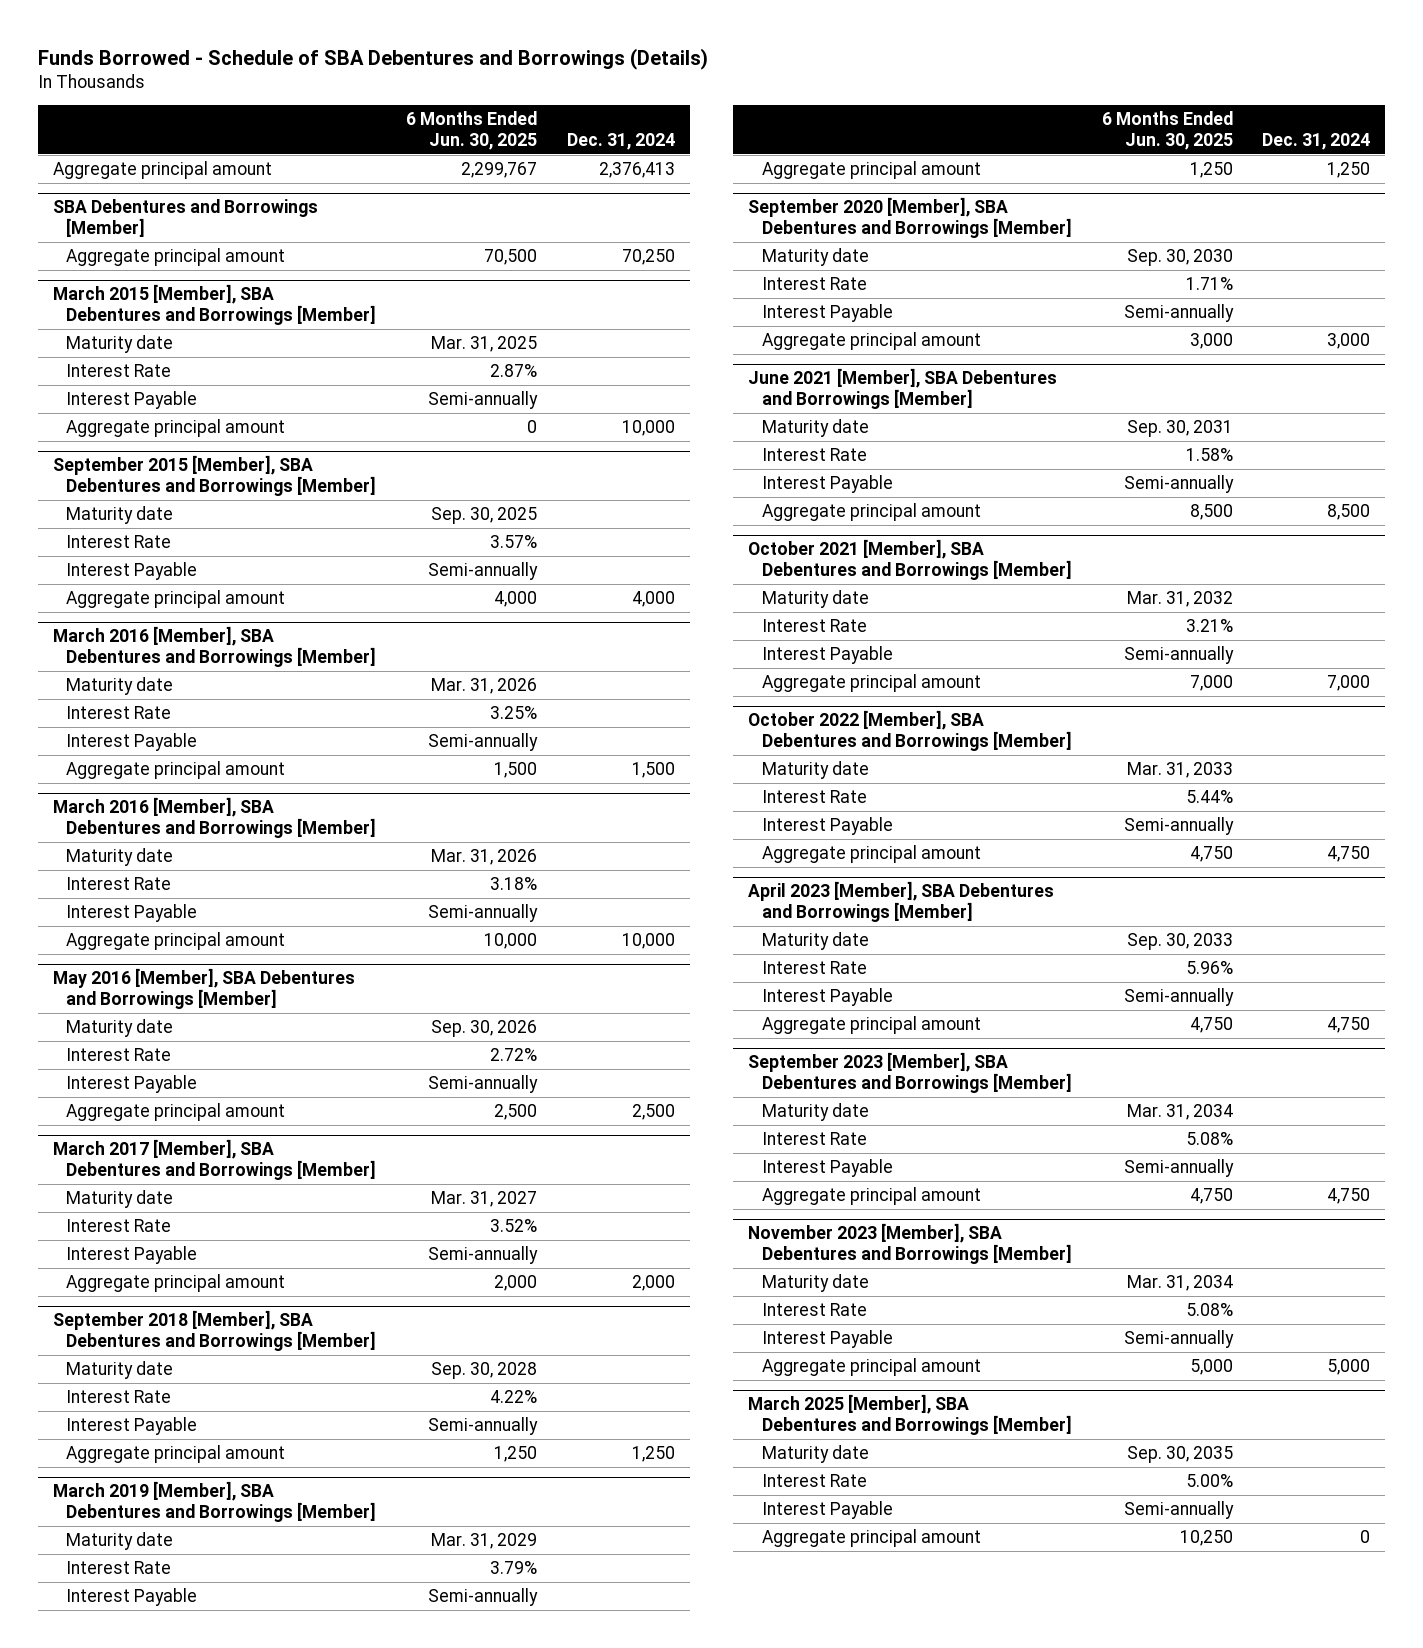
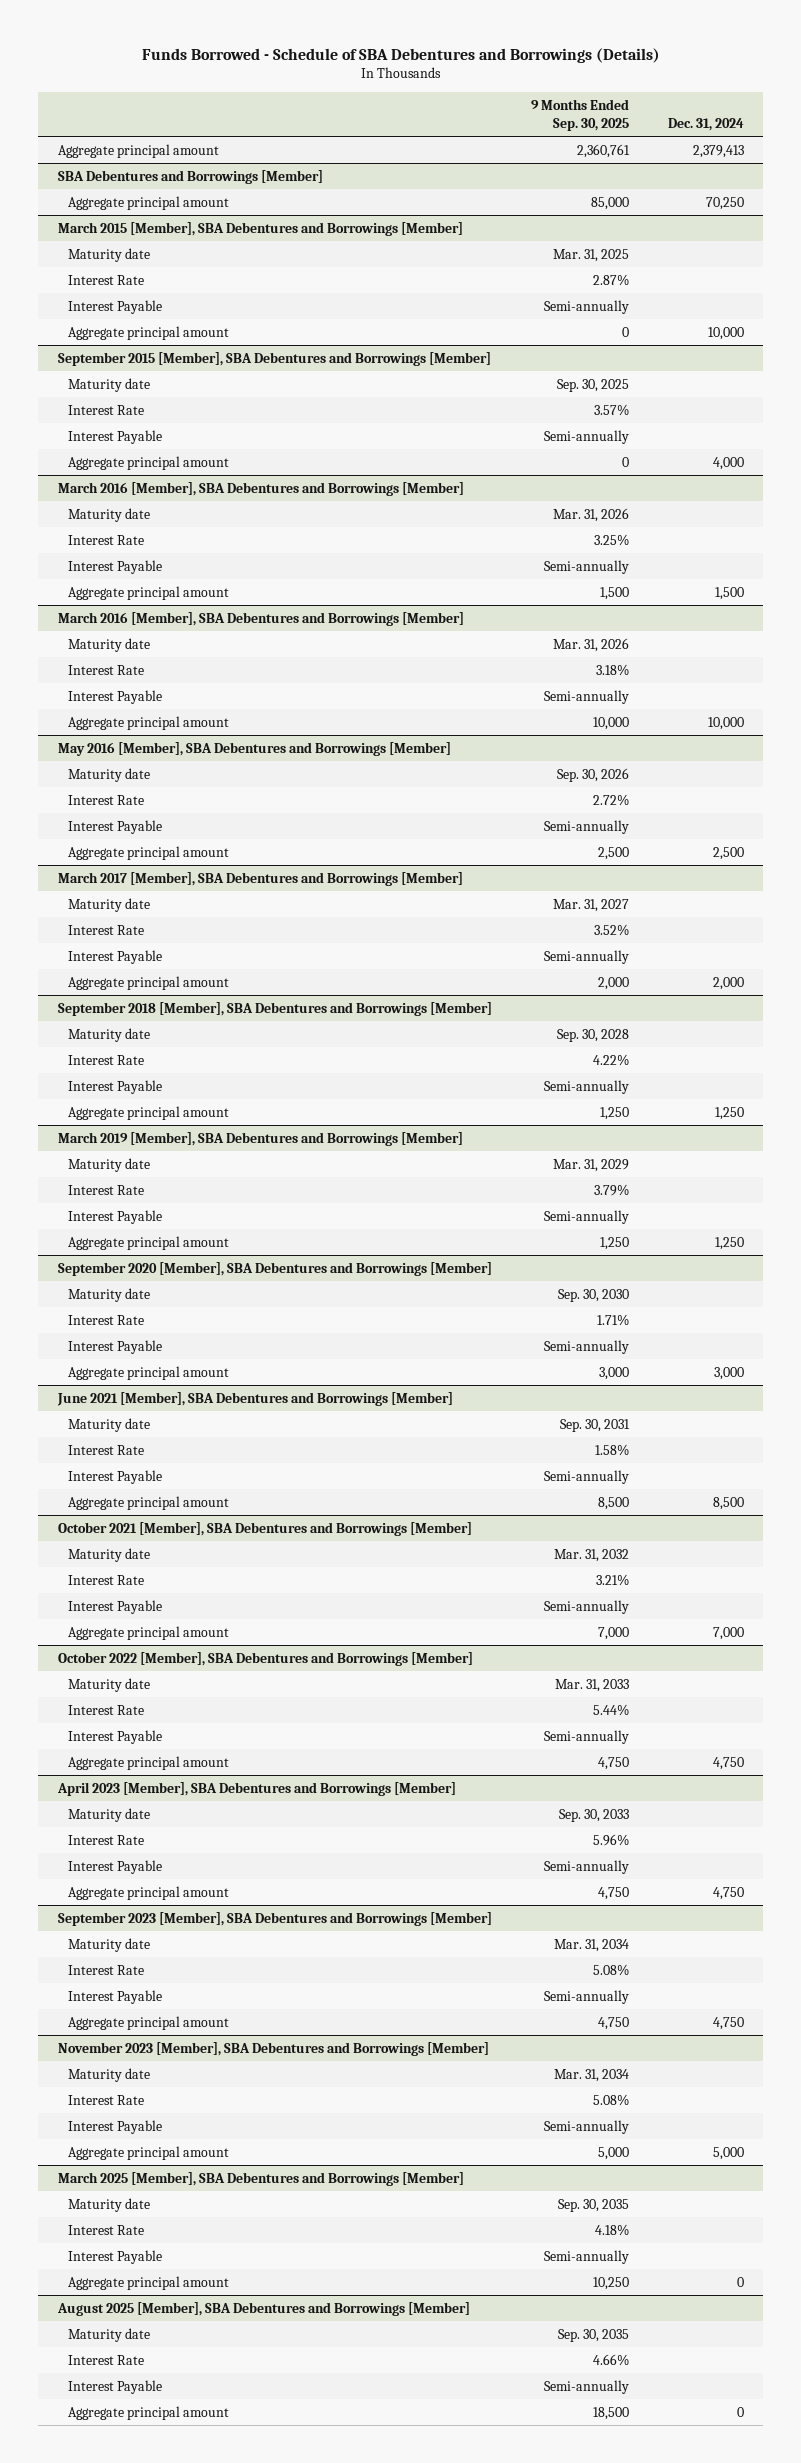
[406,111,538,150] 6 Months Ended Jun. 30, 2025 -> none
none -> [530,99,629,131] 9 Months Ended Sep. 30, 2025
[599,161,676,178] 2,376,413 -> [692,144,744,158] 2,379,413
none -> [56,2301,470,2316] August 2025 [Member], SBA Debentures and Borrowings [Member]
none -> [67,2327,150,2342] Maturity date
none -> [67,2354,144,2365] Interest Rate
none -> [67,2379,162,2394] Interest Payable
none -> [67,2405,229,2420] Aggregate principal amount

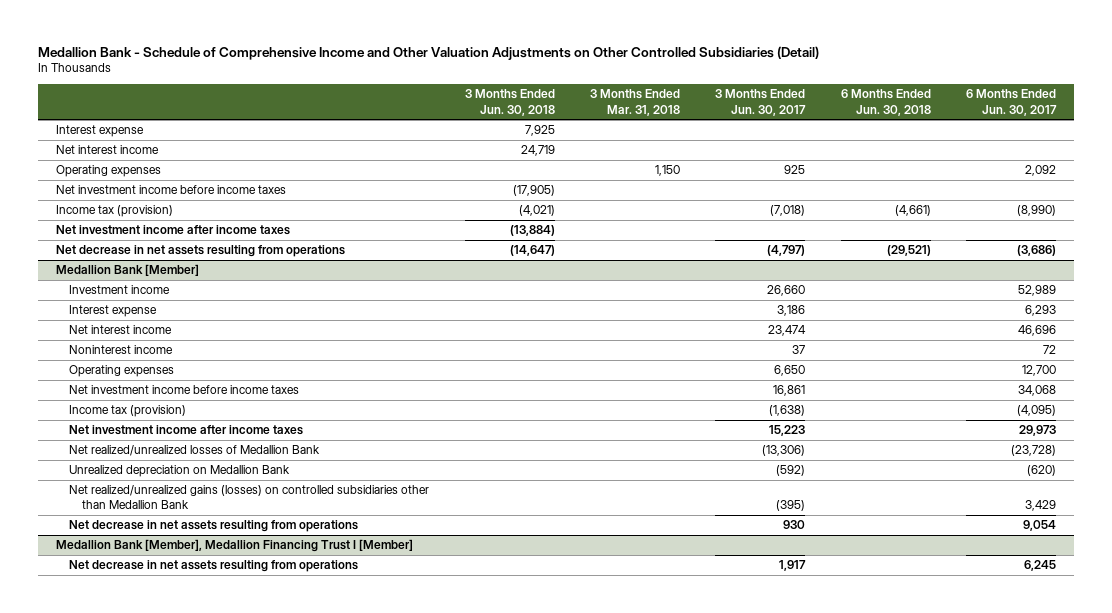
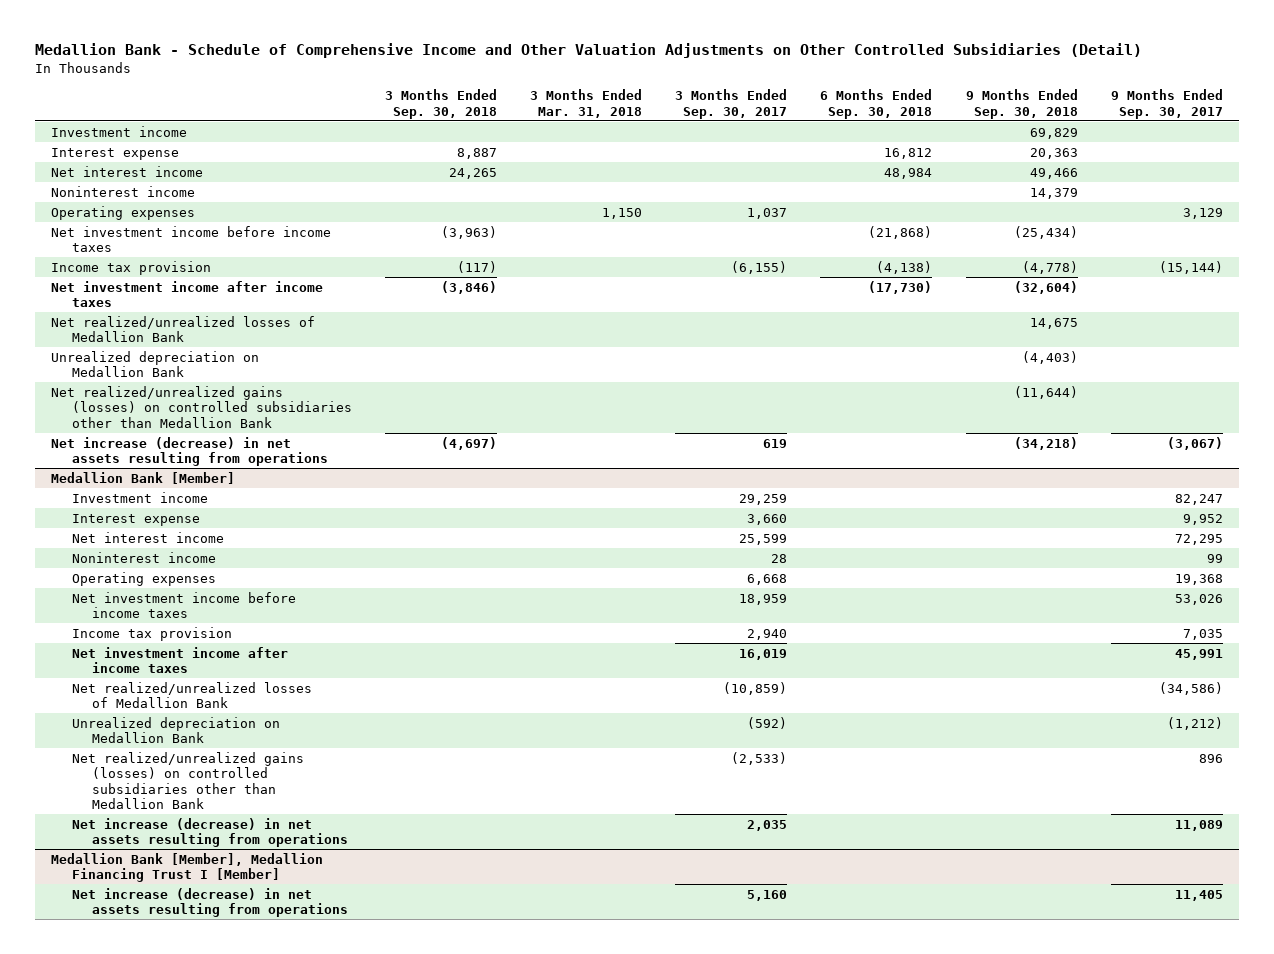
[464,89,555,116] 3 Months Ended Jun. 30, 2018 -> none
[715,89,807,116] 3 Months Ended Jun. 30, 2017 -> none
[840,89,931,116] 6 Months Ended Jun. 30, 2018 -> none
[966,89,1058,116] 6 Months Ended Jun. 30, 2017 -> none
none -> [384,89,497,119] 3 Months Ended Sep. 30, 2018
none -> [675,89,788,119] 3 Months Ended Sep. 30, 2017
none -> [820,89,933,119] 6 Months Ended Sep. 30, 2018
none -> [965,89,1078,119] 9 Months Ended Sep. 30, 2018
none -> [1110,89,1223,119] 9 Months Ended Sep. 30, 2017
none -> [51,125,188,137] Investment income
none -> [51,185,196,197] Noninterest income
[55,205,173,218] Income tax (provision) -> [51,260,212,275] Income tax provision
none -> [51,315,316,343] Net realized/unrealized losses of Medallion Bank
none -> [51,350,260,378] Unrealized depreciation on Medallion Bank
none -> [51,385,352,428] Net realized/unrealized gains (losses) on controlled subsidiaries other than Medallion Bank
[55,245,345,258] Net decrease in net assets resulting from operations -> [51,436,328,467] Net increase (decrease) in net assets resulting from operations
[69,405,187,418] Income tax (provision) -> [71,626,232,641] Income tax provision
[69,520,359,533] Net decrease in net assets resulting from operations -> [71,817,349,848] Net increase (decrease) in net assets resulting from operations
[69,560,359,573] Net decrease in net assets resulting from operations -> [71,887,349,918] Net increase (decrease) in net assets resulting from operations

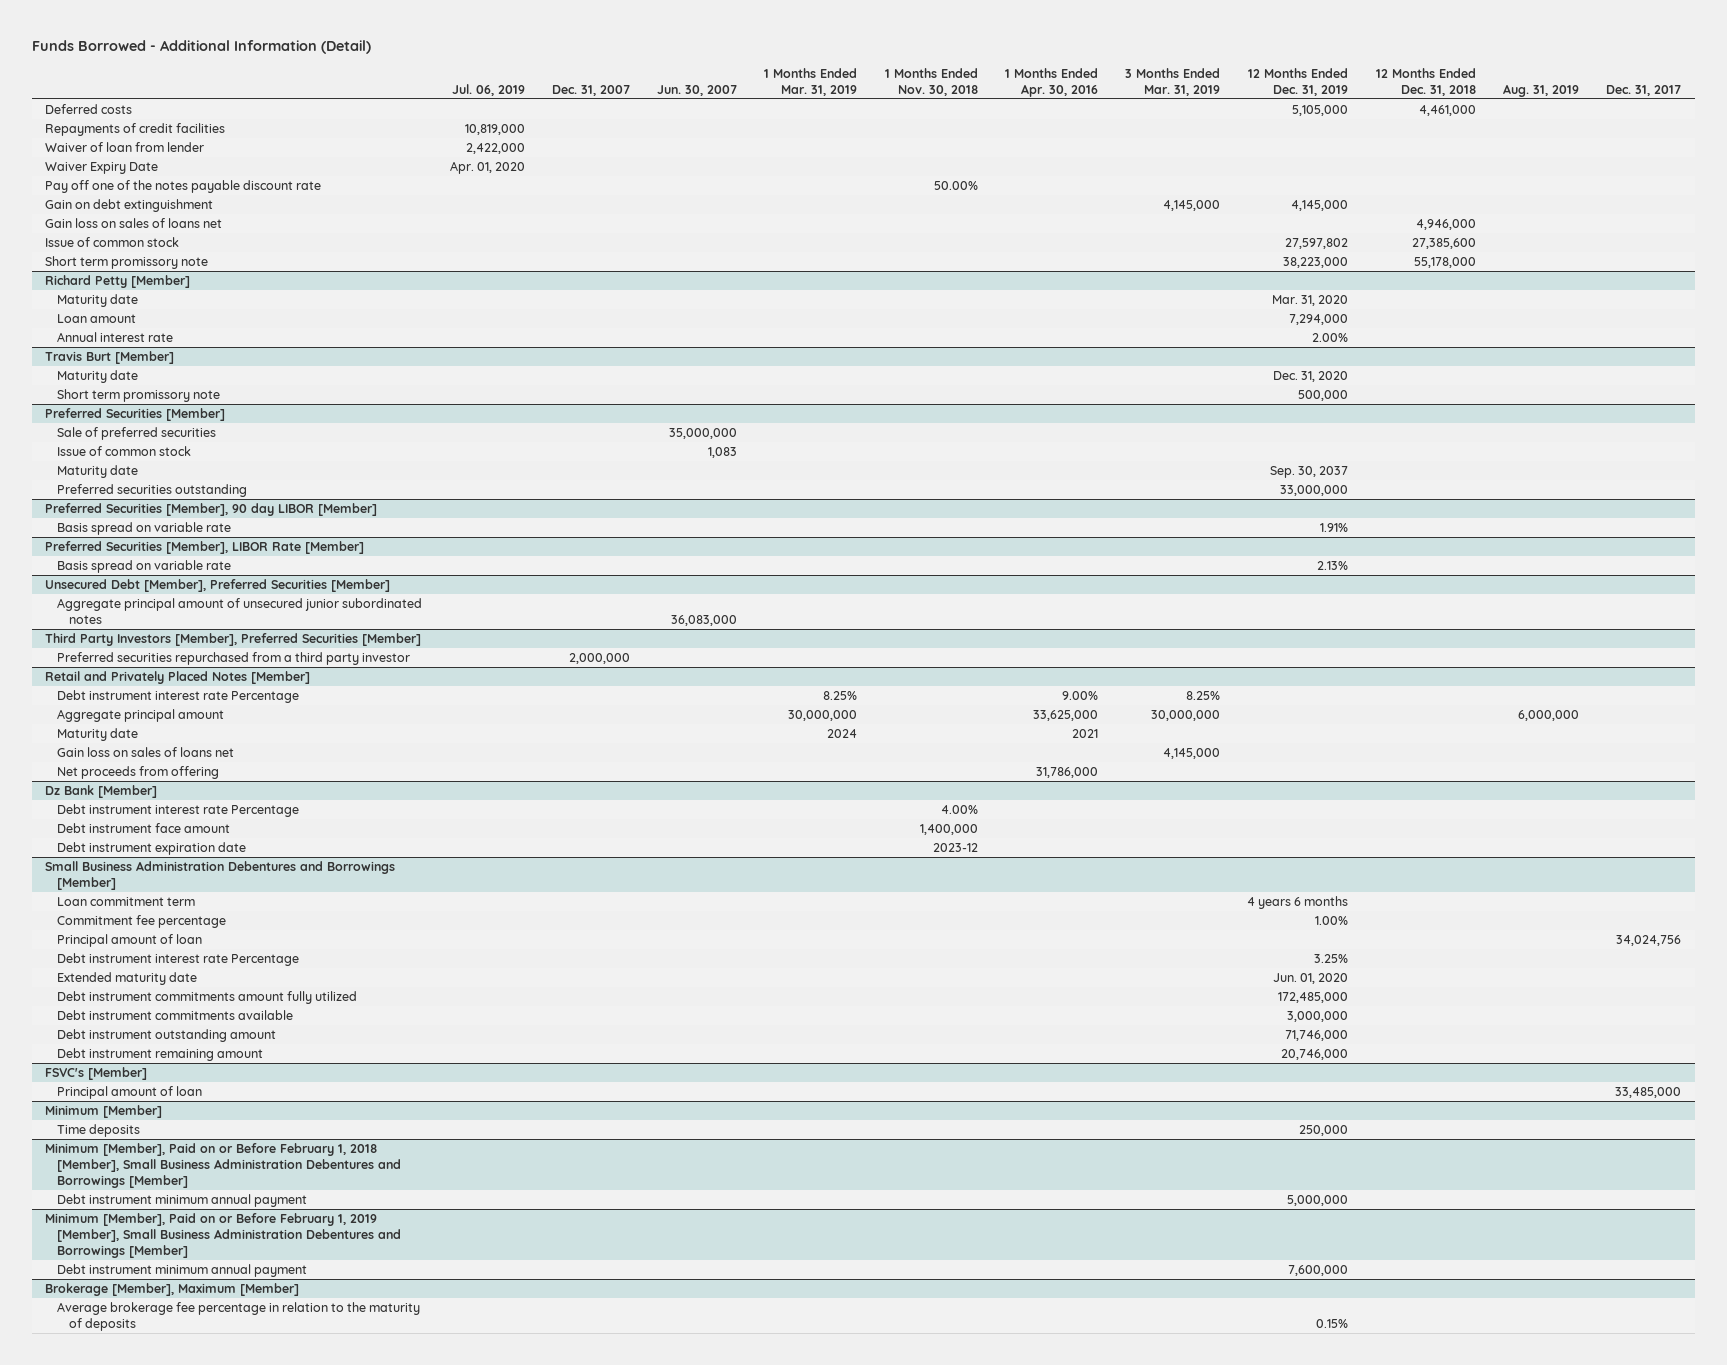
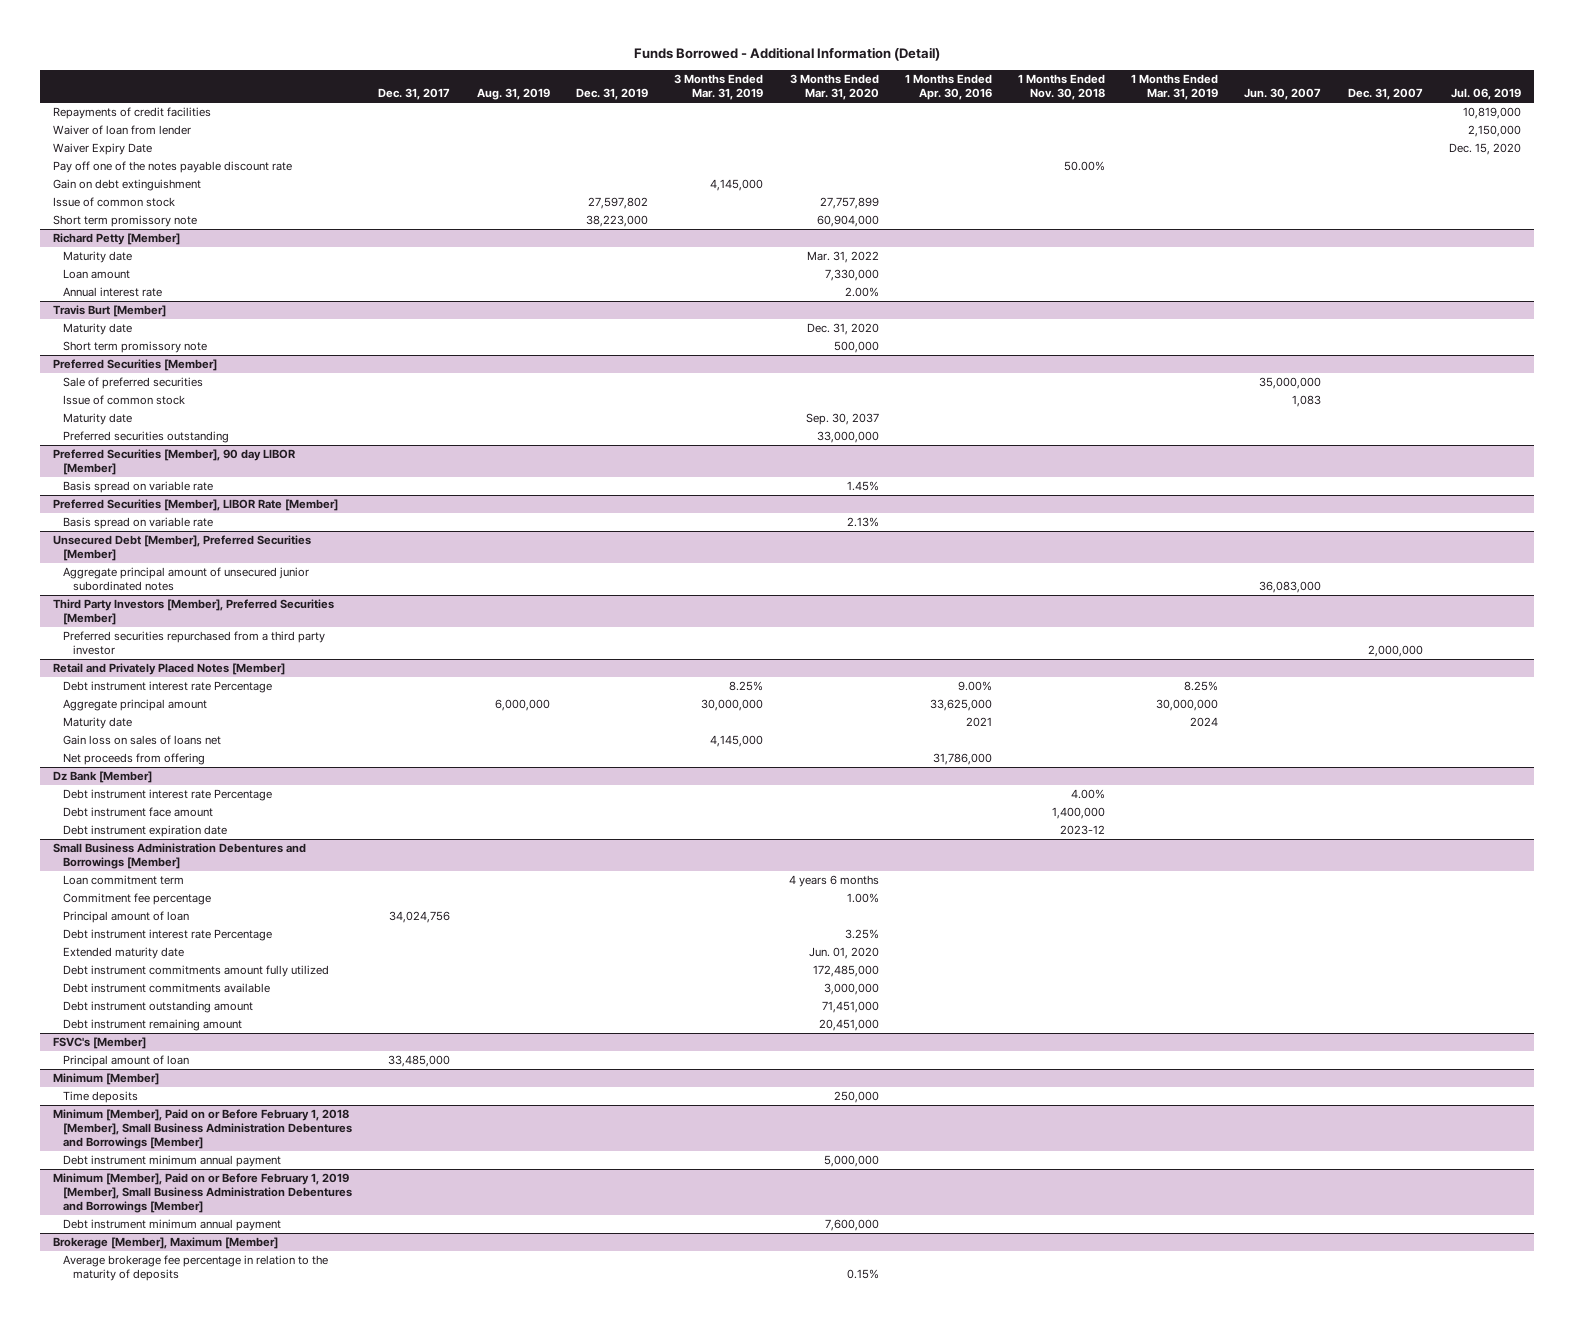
[1248,67,1349,96] 12 Months Ended Dec. 31, 2019 -> none
[1375,67,1476,96] 12 Months Ended Dec. 31, 2018 -> none
none -> [575,88,648,101] Dec. 31, 2019
none -> [789,74,879,101] 3 Months Ended Mar. 31, 2020
[45,104,133,115] Deferred costs -> none
[465,143,525,155] 2,422,000 -> [1467,125,1521,138] 2,150,000
[449,161,525,175] Apr. 01, 2020 -> [1448,143,1521,156] Dec. 15, 2020
[45,218,223,229] Gain loss on sales of loans net -> none

